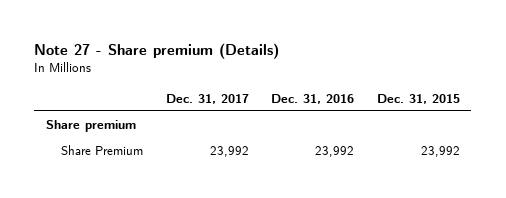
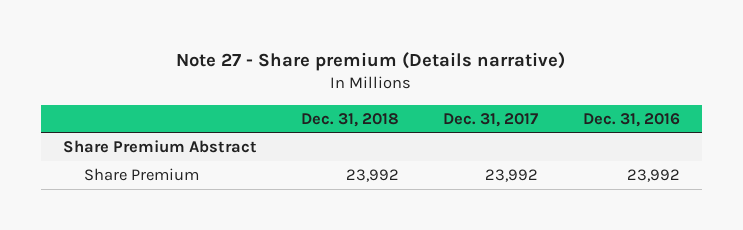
[34,42,280,59] Note 27 - Share premium (Details) -> [176,52,566,72] Note 27 - Share premium (Details narrative)
[377,93,461,104] Dec. 31, 2015 -> none
none -> [301,112,400,127] Dec. 31, 2018
[45,120,136,133] Share premium -> [63,139,258,153] Share Premium Abstract

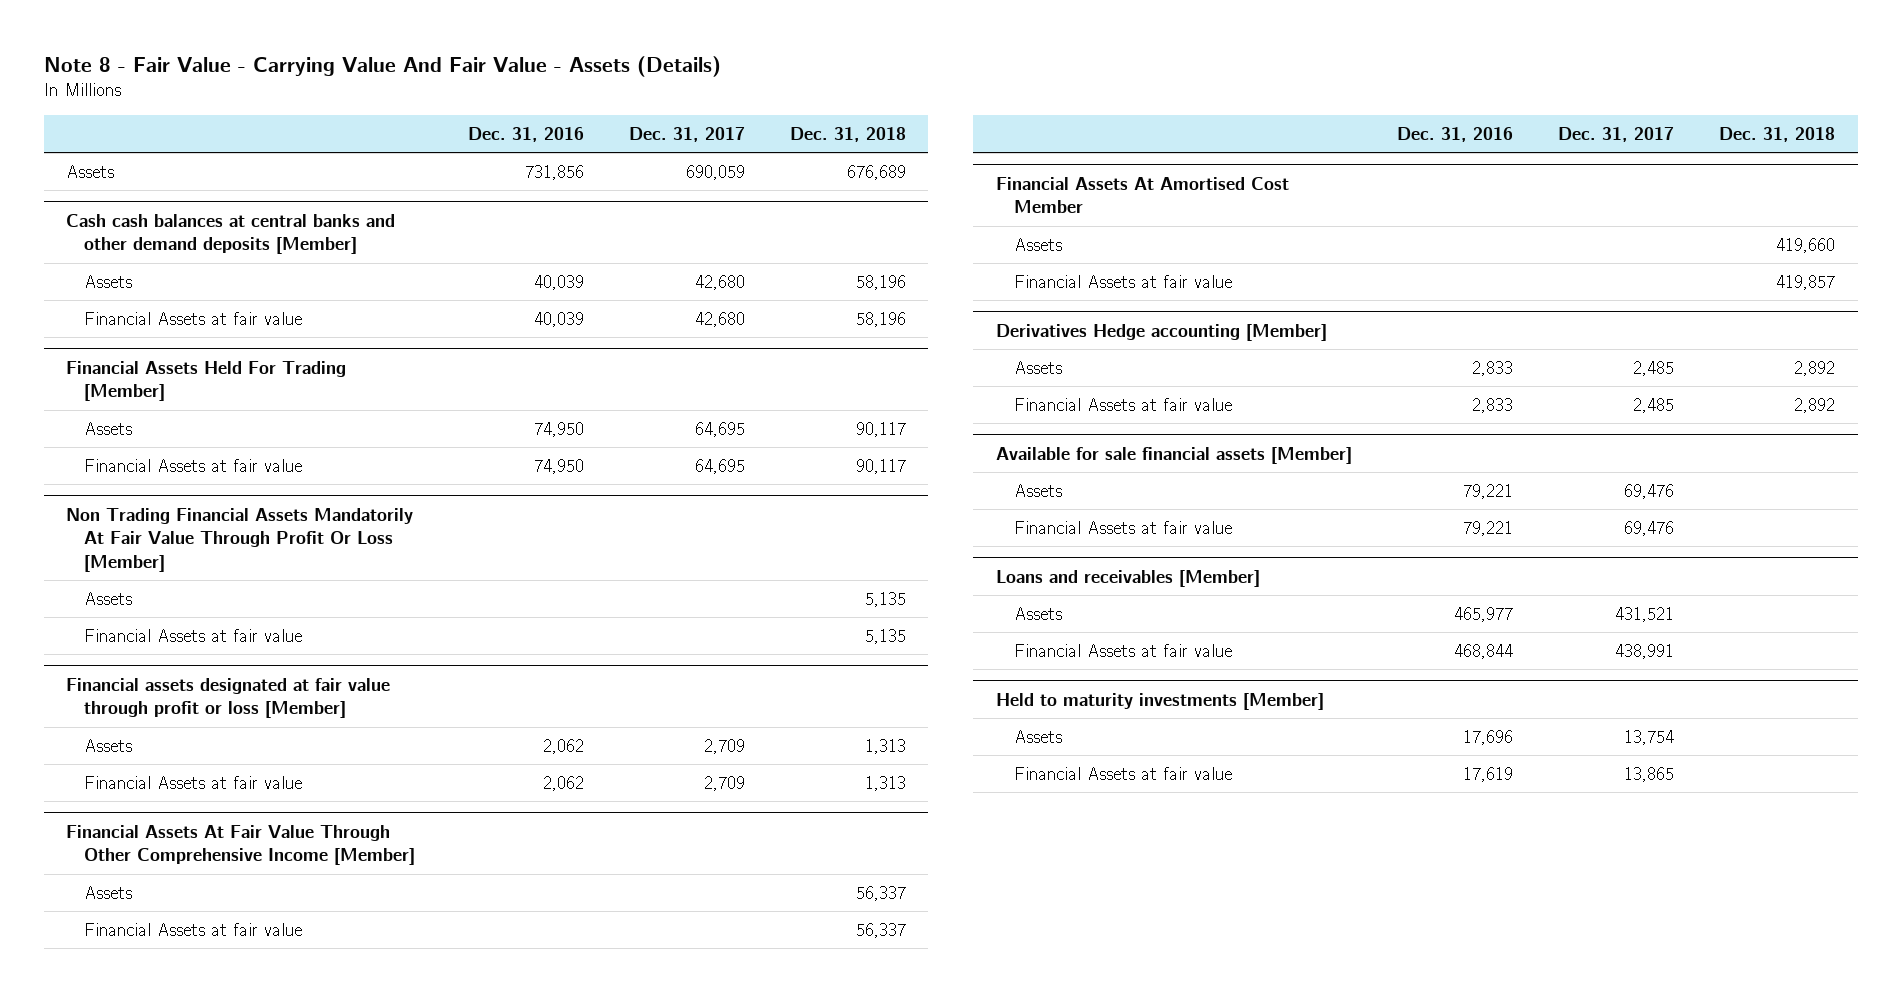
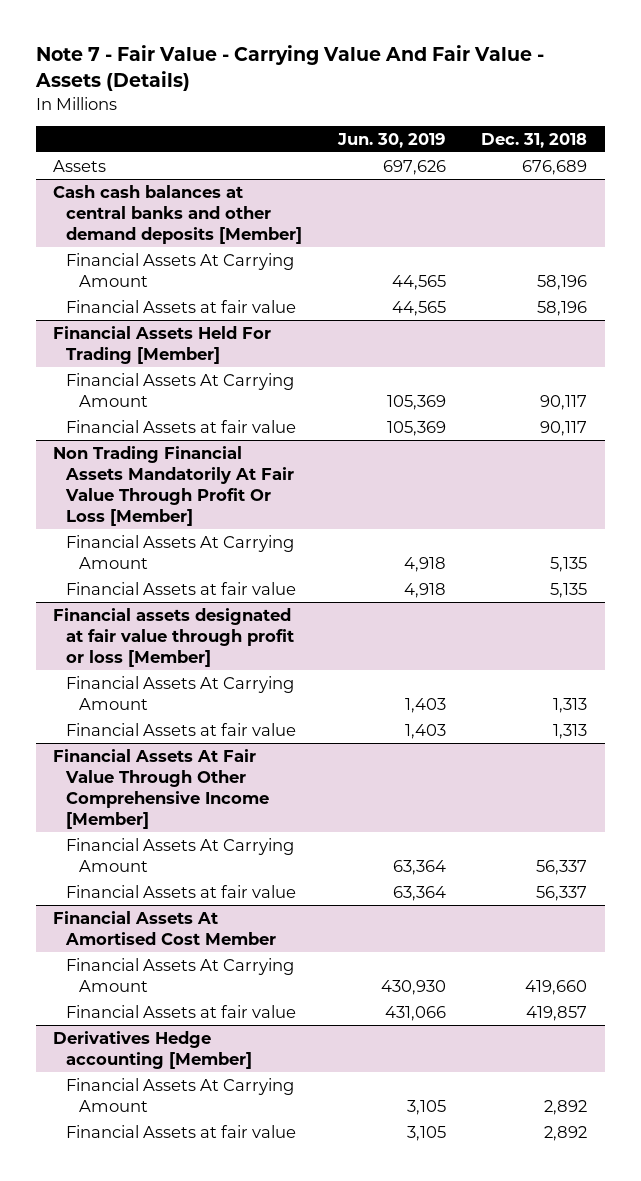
[43,56,721,78] Note 8 - Fair Value - Carrying Value And Fair Value - Assets (Details) -> [34,45,544,92] Note 7 - Fair Value - Carrying Value And Fair Value - Assets (Details)
[467,126,584,142] Dec. 31, 2016 -> none
[628,126,745,142] Dec. 31, 2017 -> none
none -> [336,132,446,148] Jun. 30, 2019
[84,274,133,288] Assets -> [66,252,295,287] Financial Assets At Carrying Amount
[84,421,133,435] Assets -> [66,372,295,407] Financial Assets At Carrying Amount
[84,591,133,605] Assets -> [66,534,295,569] Financial Assets At Carrying Amount
[84,738,133,752] Assets -> [66,675,295,710] Financial Assets At Carrying Amount
[84,885,133,899] Assets -> [66,837,295,872] Financial Assets At Carrying Amount
[1013,237,1062,251] Assets -> [66,957,295,992] Financial Assets At Carrying Amount
[1013,360,1062,374] Assets -> [66,1077,295,1112] Financial Assets At Carrying Amount
[995,446,1352,464] Available for sale financial assets [Member] -> none
[1013,483,1062,497] Assets -> none
[1013,520,1232,534] Financial Assets at fair value -> none
[995,569,1260,587] Loans and receivables [Member] -> none
[1013,606,1062,620] Assets -> none
[1013,643,1232,657] Financial Assets at fair value -> none
[995,692,1324,710] Held to maturity investments [Member] -> none
[1013,729,1062,743] Assets -> none
[1013,766,1232,780] Financial Assets at fair value -> none

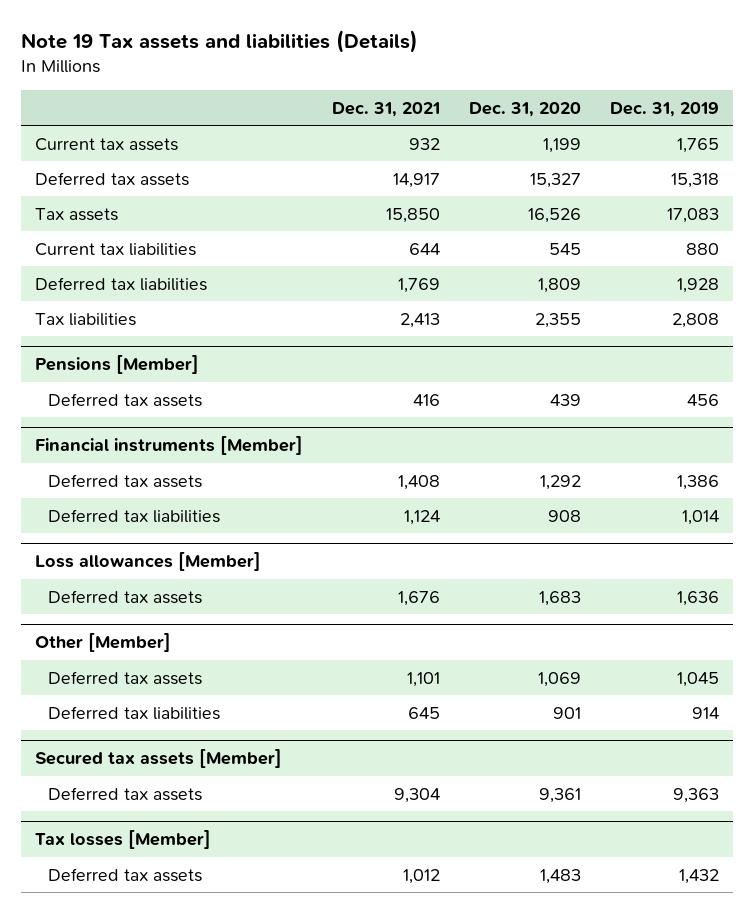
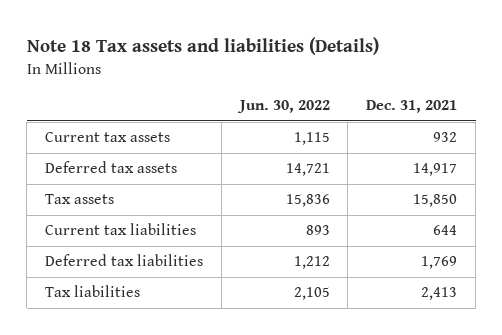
[20,30,418,54] Note 19 Tax assets and liabilities (Details) -> [26,36,379,55] Note 18 Tax assets and liabilities (Details)
[468,102,581,118] Dec. 31, 2020 -> none
[609,102,719,118] Dec. 31, 2019 -> none
none -> [236,100,330,114] Jun. 30, 2022
[34,355,199,375] Pensions [Member] -> none
[48,392,203,407] Deferred tax assets -> none
[34,436,303,456] Financial instruments [Member] -> none
[48,473,203,488] Deferred tax assets -> none
[48,508,221,523] Deferred tax liabilities -> none
[34,552,261,572] Loss allowances [Member] -> none
[48,589,203,604] Deferred tax assets -> none
[34,633,171,653] Other [Member] -> none
[48,670,203,685] Deferred tax assets -> none
[48,705,221,720] Deferred tax liabilities -> none
[34,749,282,769] Secured tax assets [Member] -> none
[48,786,203,801] Deferred tax assets -> none
[34,830,211,850] Tax losses [Member] -> none
[48,867,203,882] Deferred tax assets -> none

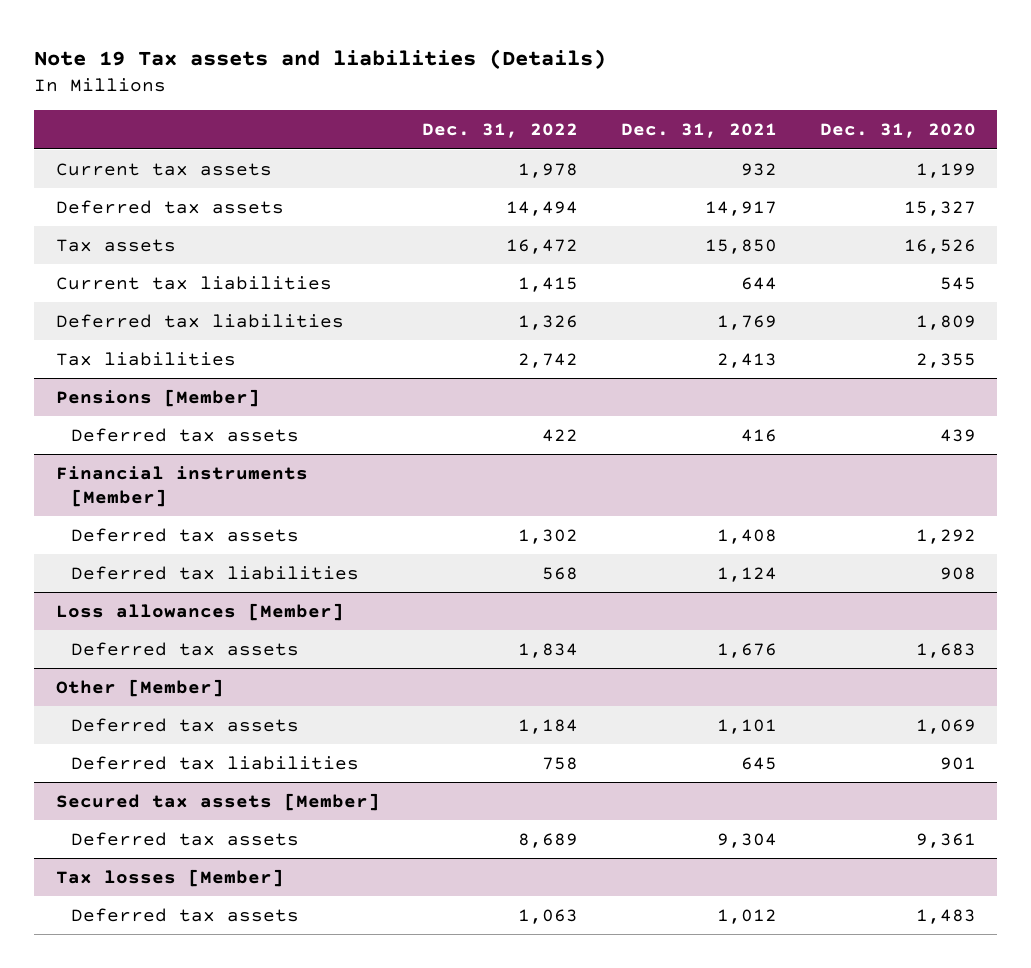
[26,36,379,55] Note 18 Tax assets and liabilities (Details) -> [34,48,607,69] Note 19 Tax assets and liabilities (Details)
[236,100,330,114] Jun. 30, 2022 -> none
none -> [422,123,579,139] Dec. 31, 2022
none -> [819,123,976,139] Dec. 31, 2020
none -> [55,388,260,407] Pensions [Member]
none -> [71,427,300,442] Deferred tax assets
none -> [55,465,308,507] Financial instruments [Member]
none -> [71,527,300,542] Deferred tax assets
none -> [71,565,360,580] Deferred tax liabilities
none -> [55,602,344,621] Loss allowances [Member]
none -> [71,641,300,656] Deferred tax assets
none -> [55,678,224,697] Other [Member]
none -> [71,717,300,732] Deferred tax assets
none -> [71,755,360,770] Deferred tax liabilities
none -> [55,792,380,811] Secured tax assets [Member]
none -> [71,831,300,846] Deferred tax assets
none -> [55,868,284,887] Tax losses [Member]
none -> [71,907,300,922] Deferred tax assets

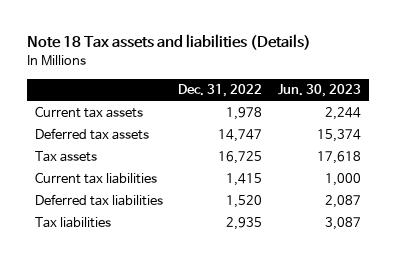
[34,48,607,69] Note 19 Tax assets and liabilities (Details) -> [26,34,311,51] Note 18 Tax assets and liabilities (Details)
[620,123,777,139] Dec. 31, 2021 -> none
[819,123,976,139] Dec. 31, 2020 -> none
none -> [278,84,362,98] Jun. 30, 2023
[506,200,579,216] 14,494 -> [218,128,263,142] 14,747
[506,238,579,254] 16,472 -> [218,150,263,164] 16,725
[55,388,260,407] Pensions [Member] -> none
[71,427,300,442] Deferred tax assets -> none
[55,465,308,507] Financial instruments [Member] -> none
[71,527,300,542] Deferred tax assets -> none
[71,565,360,580] Deferred tax liabilities -> none
[55,602,344,621] Loss allowances [Member] -> none
[71,641,300,656] Deferred tax assets -> none
[55,678,224,697] Other [Member] -> none
[71,717,300,732] Deferred tax assets -> none
[71,755,360,770] Deferred tax liabilities -> none
[55,792,380,811] Secured tax assets [Member] -> none
[71,831,300,846] Deferred tax assets -> none
[55,868,284,887] Tax losses [Member] -> none
[71,907,300,922] Deferred tax assets -> none
[518,314,579,330] 1,326 -> [226,194,263,208] 1,520
[518,352,579,368] 2,742 -> [226,216,263,230] 2,935

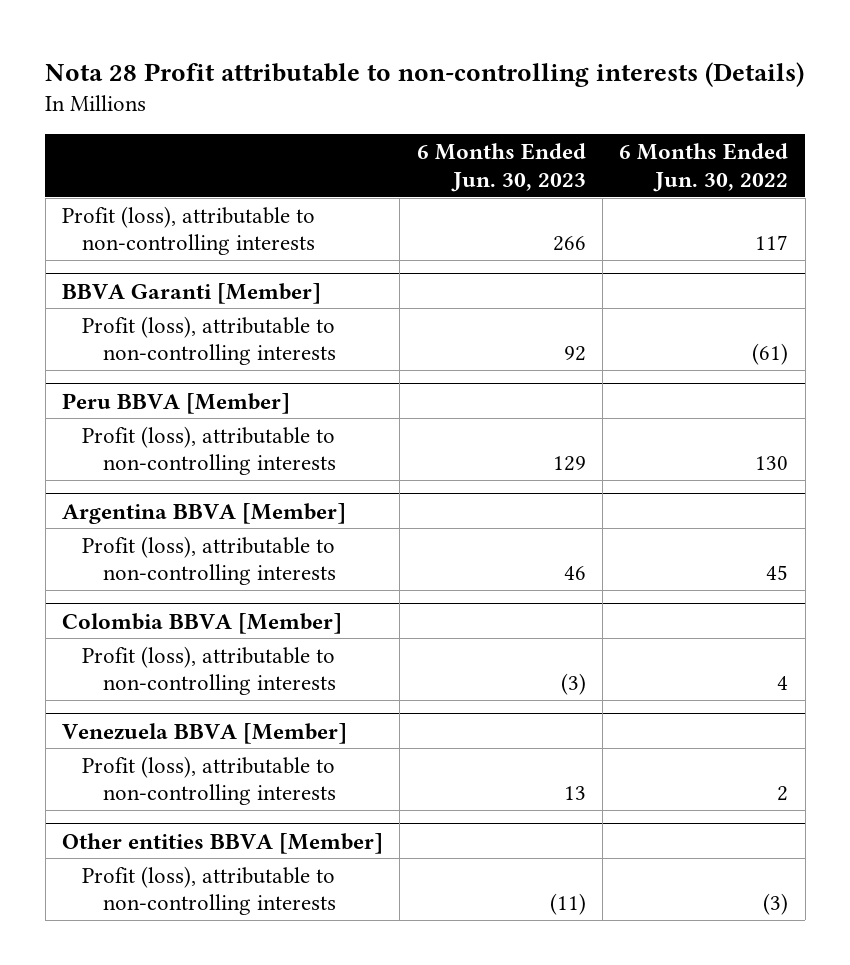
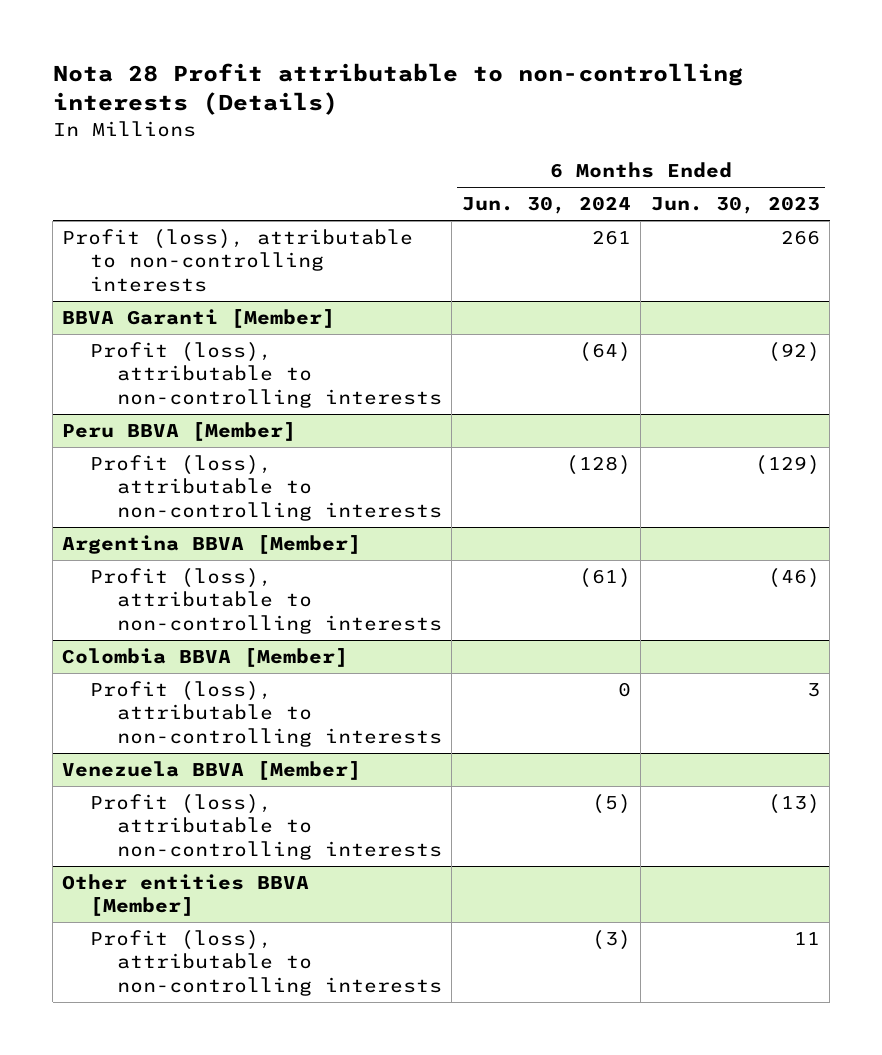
[619,143,789,192] 6 Months Ended Jun. 30, 2022 -> none
none -> [461,196,631,215] Jun. 30, 2024
[563,346,586,362] 92 -> [767,342,820,363] (92)
[552,456,586,472] 129 -> [754,455,820,476] (129)
[563,566,586,581] 46 -> [767,568,820,589] (46)
[560,673,586,696] (3) -> [806,683,820,698] 3
[563,786,586,801] 13 -> [767,794,820,815] (13)
[549,893,586,916] (11) -> [793,932,820,946] 11

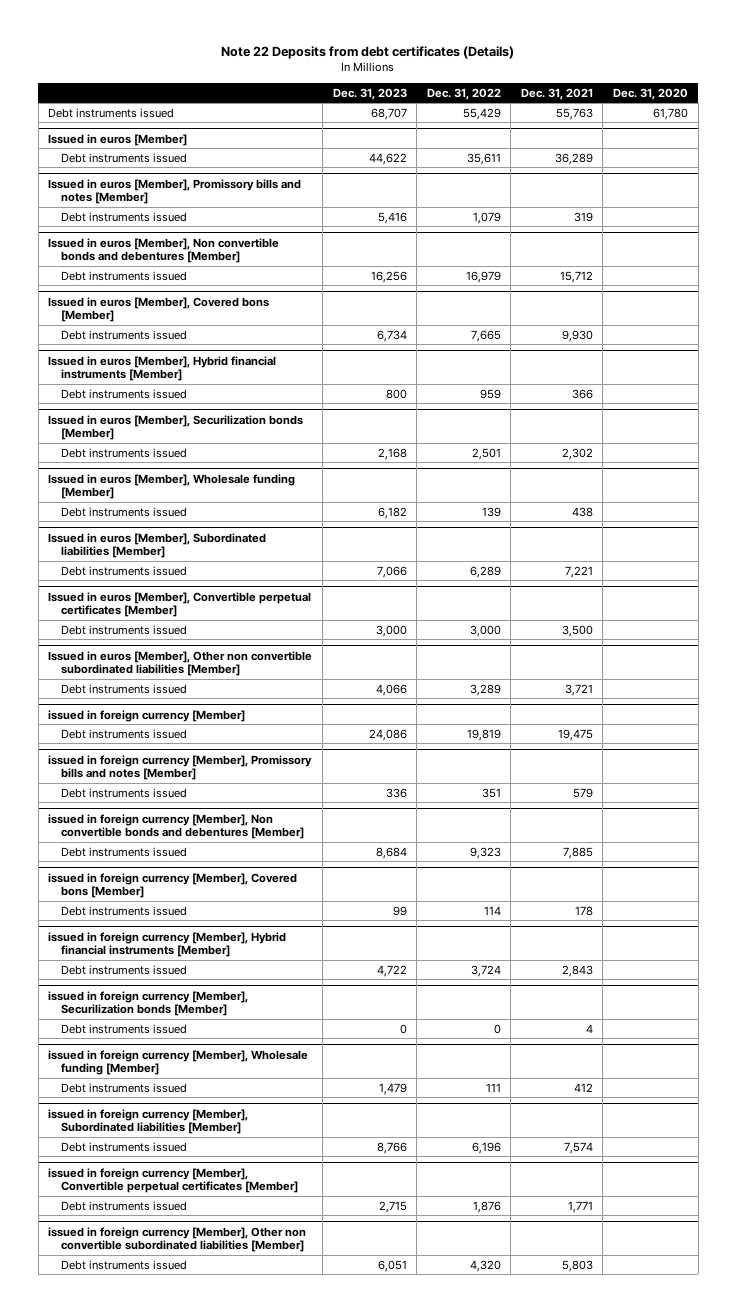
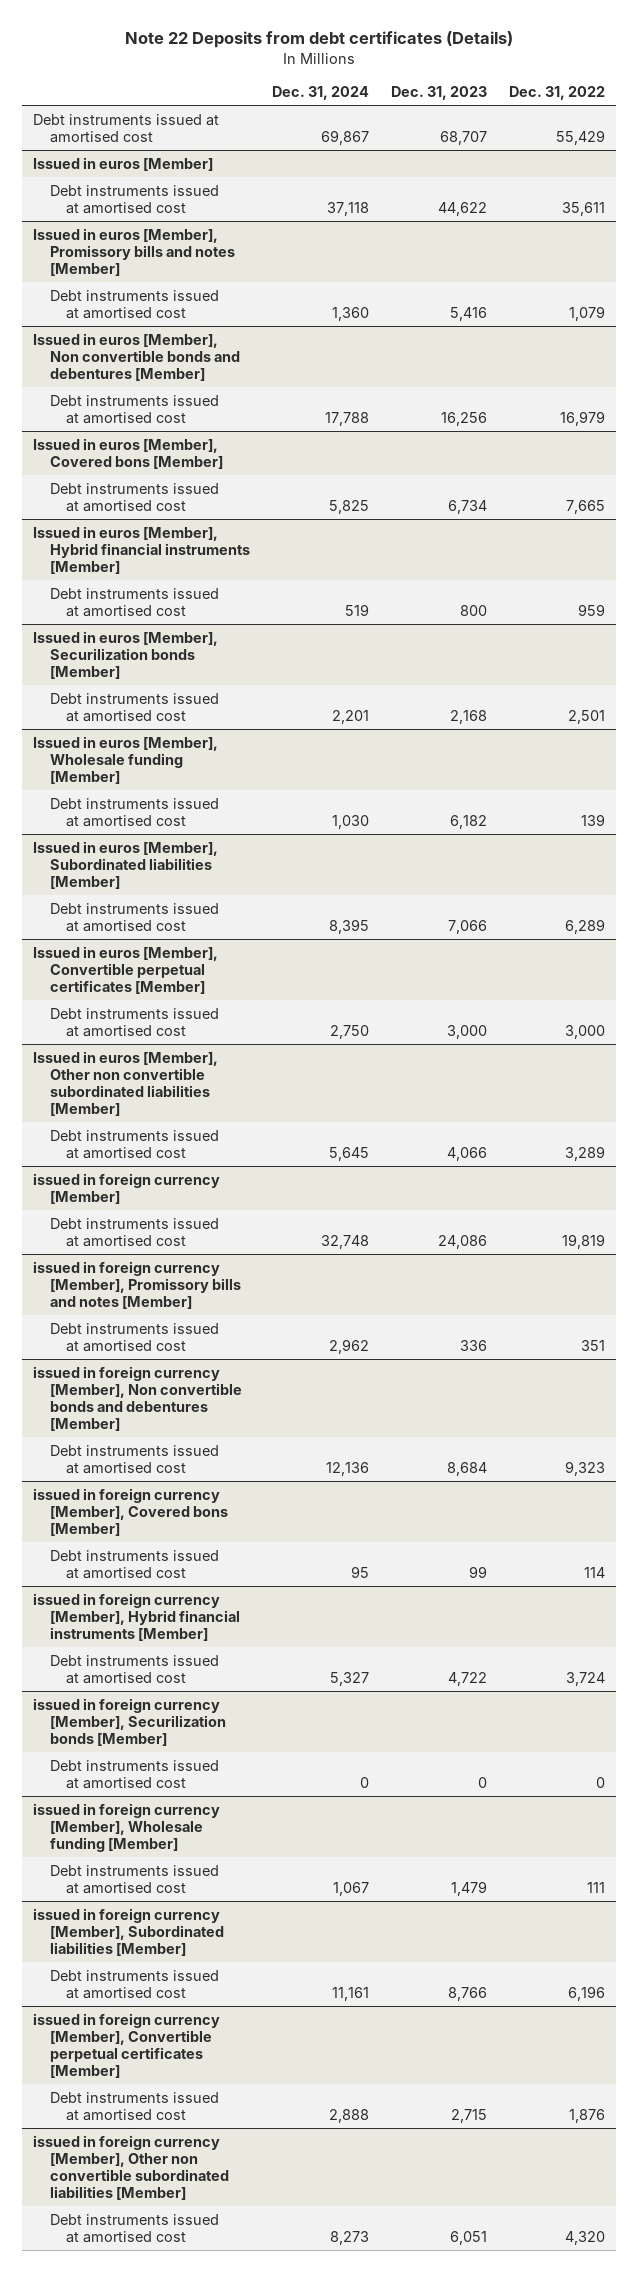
[520,87,593,100] Dec. 31, 2021 -> none
[613,87,689,100] Dec. 31, 2020 -> none
none -> [271,85,369,100] Dec. 31, 2024
[48,107,175,118] Debt instruments issued -> [32,113,219,143] Debt instruments issued at amortised cost
[61,152,188,163] Debt instruments issued -> [49,184,219,214] Debt instruments issued at amortised cost
[61,211,188,222] Debt instruments issued -> [49,289,219,319] Debt instruments issued at amortised cost
[61,270,188,281] Debt instruments issued -> [49,394,219,424] Debt instruments issued at amortised cost
[61,329,188,340] Debt instruments issued -> [49,482,219,512] Debt instruments issued at amortised cost
[61,388,188,399] Debt instruments issued -> [49,587,219,617] Debt instruments issued at amortised cost
[61,447,188,458] Debt instruments issued -> [49,692,219,722] Debt instruments issued at amortised cost
[61,506,188,517] Debt instruments issued -> [49,797,219,827] Debt instruments issued at amortised cost
[61,565,188,576] Debt instruments issued -> [49,902,219,932] Debt instruments issued at amortised cost
[61,624,188,635] Debt instruments issued -> [49,1007,219,1037] Debt instruments issued at amortised cost
[61,683,188,694] Debt instruments issued -> [49,1129,219,1159] Debt instruments issued at amortised cost
[61,728,188,739] Debt instruments issued -> [49,1217,219,1247] Debt instruments issued at amortised cost
[61,787,188,798] Debt instruments issued -> [49,1322,219,1352] Debt instruments issued at amortised cost
[61,846,188,857] Debt instruments issued -> [49,1444,219,1474] Debt instruments issued at amortised cost
[61,905,188,916] Debt instruments issued -> [49,1549,219,1579] Debt instruments issued at amortised cost
[61,964,188,975] Debt instruments issued -> [49,1654,219,1684] Debt instruments issued at amortised cost
[61,1023,188,1034] Debt instruments issued -> [49,1759,219,1789] Debt instruments issued at amortised cost
[61,1082,188,1093] Debt instruments issued -> [49,1864,219,1894] Debt instruments issued at amortised cost
[61,1141,188,1152] Debt instruments issued -> [49,1969,219,1999] Debt instruments issued at amortised cost
[61,1200,188,1211] Debt instruments issued -> [49,2091,219,2121] Debt instruments issued at amortised cost
[61,1259,188,1270] Debt instruments issued -> [49,2213,219,2243] Debt instruments issued at amortised cost

